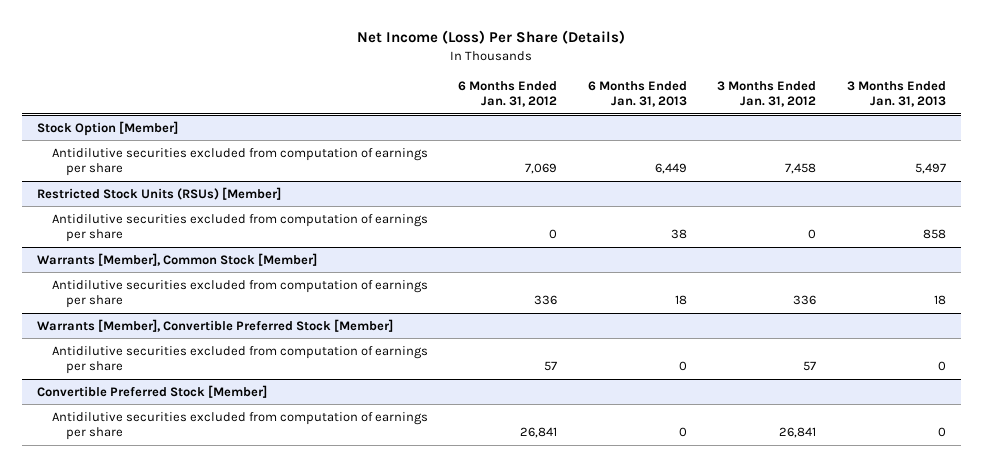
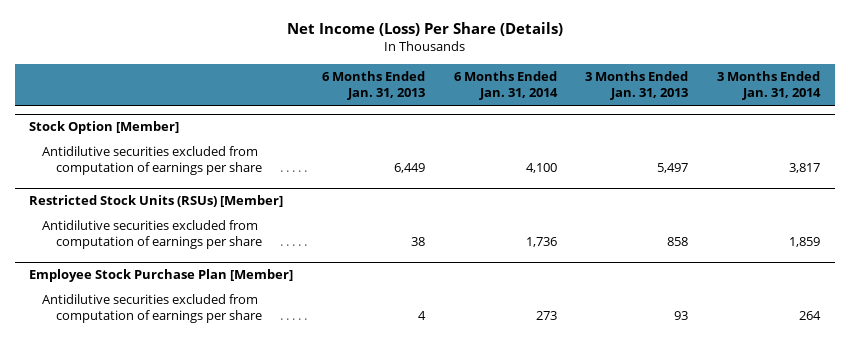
[458,80,558,108] 6 Months Ended Jan. 31, 2012 -> none
[717,80,817,108] 3 Months Ended Jan. 31, 2012 -> none
none -> [453,71,558,101] 6 Months Ended Jan. 31, 2014
none -> [717,71,822,101] 3 Months Ended Jan. 31, 2014
[37,252,318,266] Warrants [Member], Common Stock [Member] -> none
[37,318,394,332] Warrants [Member], Convertible Preferred Stock [Member] -> none
[51,345,428,375] Antidilutive securities excluded from computation of earnings per share -> none
[37,384,268,398] Convertible Preferred Stock [Member] -> none
[51,411,428,441] Antidilutive securities excluded from computation of earnings per share -> none
none -> [28,269,293,283] Employee Stock Purchase Plan [Member]
[674,295,687,306] 18 -> [417,311,426,321] 4
[933,295,946,306] 18 -> [674,311,689,321] 93

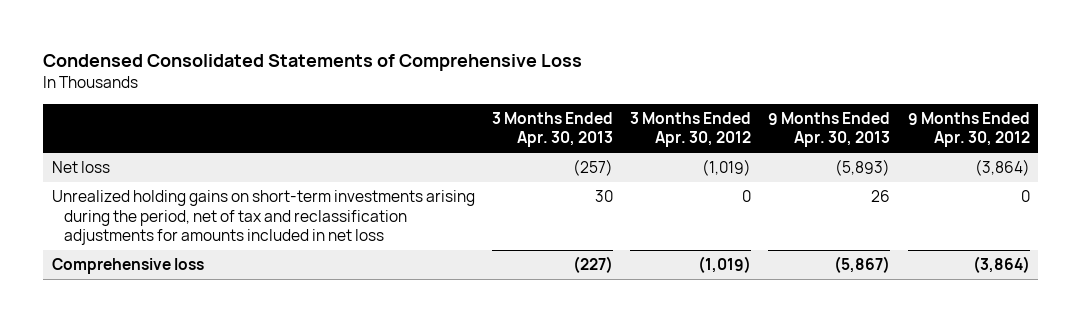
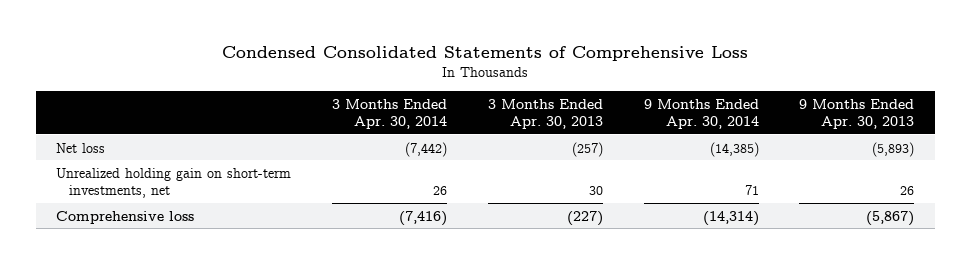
[630,112,752,148] 3 Months Ended Apr. 30, 2012 -> none
[907,112,1030,148] 9 Months Ended Apr. 30, 2012 -> none
none -> [331,98,447,129] 3 Months Ended Apr. 30, 2014
none -> [643,98,759,129] 9 Months Ended Apr. 30, 2014
[51,190,475,245] Unrealized holding gains on short-term investments arising during the period, net of tax and reclassification adjustments for amounts included in net loss -> [56,167,292,198] Unrealized holding gain on short-term investments, net

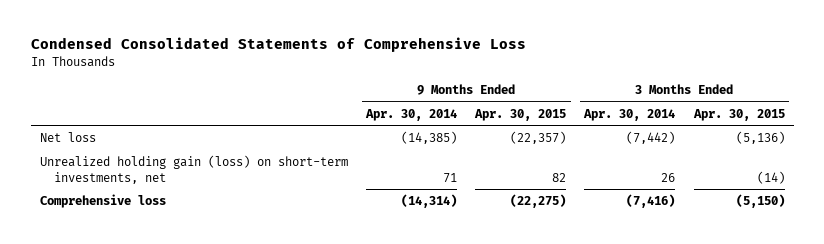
[487,98,603,129] 3 Months Ended Apr. 30, 2013 -> none
[799,98,915,129] 9 Months Ended Apr. 30, 2013 -> none
none -> [474,108,567,121] Apr. 30, 2015
none -> [692,108,785,121] Apr. 30, 2015
[56,167,292,198] Unrealized holding gain on short-term investments, net -> [39,155,348,184] Unrealized holding gain (loss) on short-term investments, net

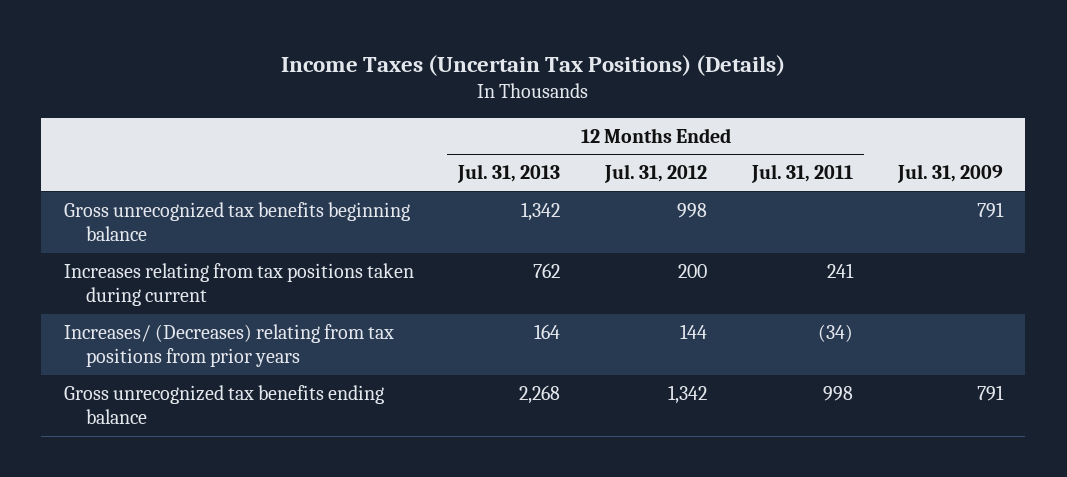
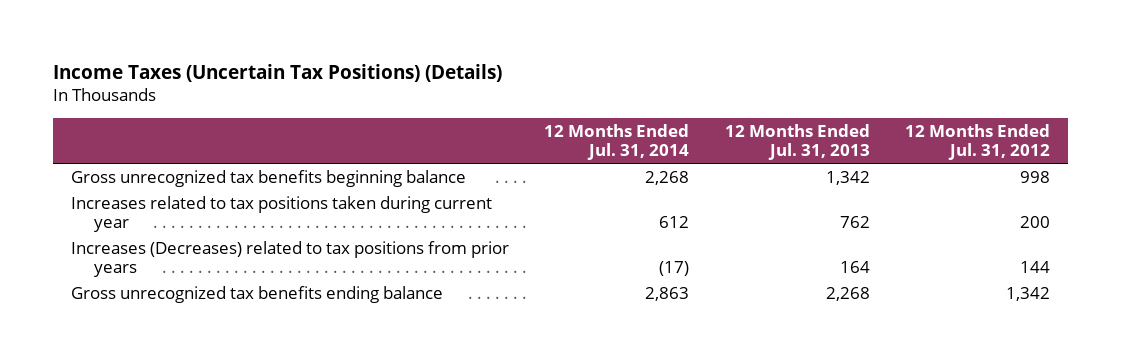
[751,164,854,184] Jul. 31, 2011 -> none
[896,164,1003,184] Jul. 31, 2009 -> none
none -> [544,123,690,160] 12 Months Ended Jul. 31, 2014
[63,262,414,307] Increases relating from tax positions taken during current -> [70,195,492,233] Increases related to tax positions taken during current year
[63,323,394,368] Increases/ (Decreases) relating from tax positions from prior years -> [70,240,509,278] Increases (Decreases) related to tax positions from prior years

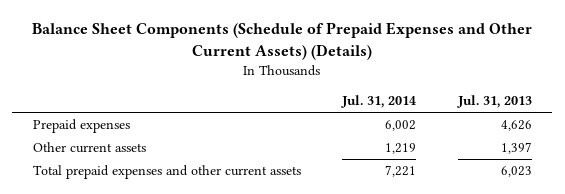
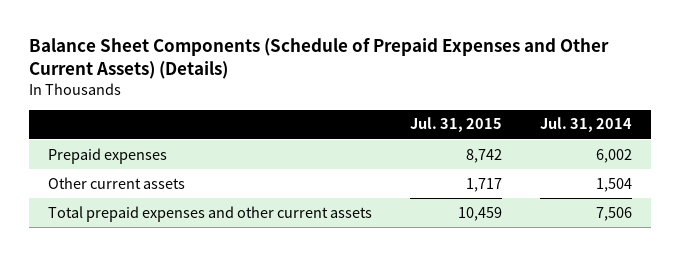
[456,95,532,109] Jul. 31, 2013 -> none
none -> [410,117,503,133] Jul. 31, 2015
[385,143,417,155] 1,219 -> [596,177,633,192] 1,504
[385,165,417,178] 7,221 -> [596,206,633,221] 7,506

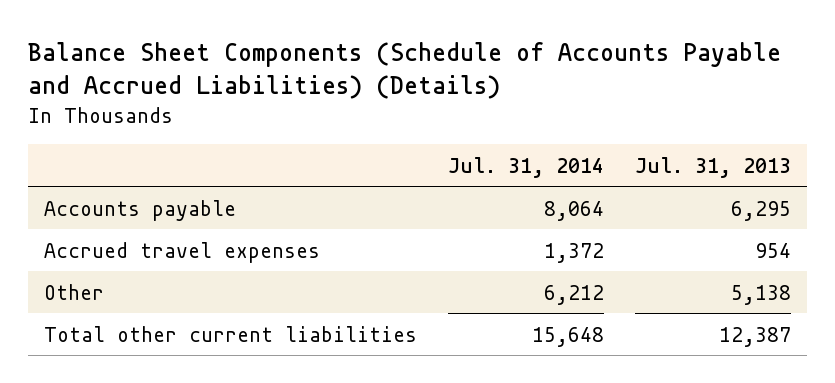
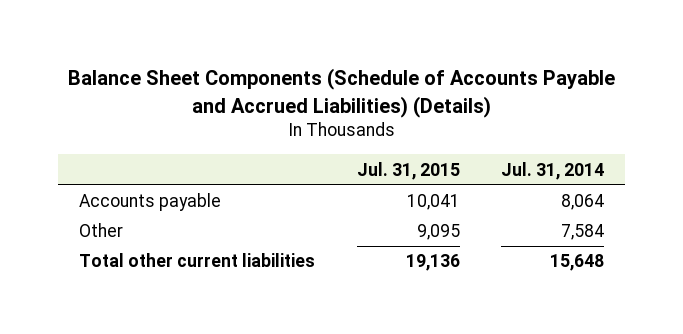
[635,156,792,178] Jul. 31, 2013 -> none
none -> [356,161,460,180] Jul. 31, 2015
[43,241,320,263] Accrued travel expenses -> none
[544,284,605,305] 6,212 -> [561,224,605,241] 7,584

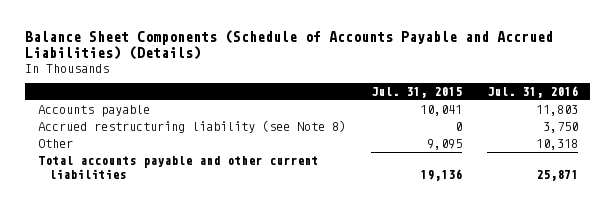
[501,161,605,180] Jul. 31, 2014 -> none
none -> [486,86,578,99] Jul. 31, 2016
none -> [37,120,346,134] Accrued restructuring liability (see Note 8)
[78,253,315,268] Total other current liabilities -> [37,156,318,179] Total accounts payable and other current liabilities

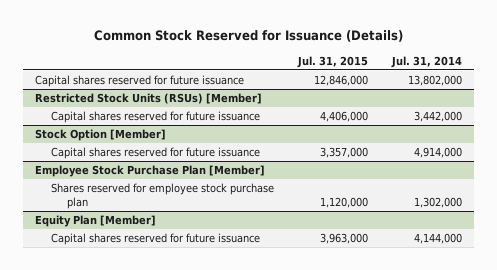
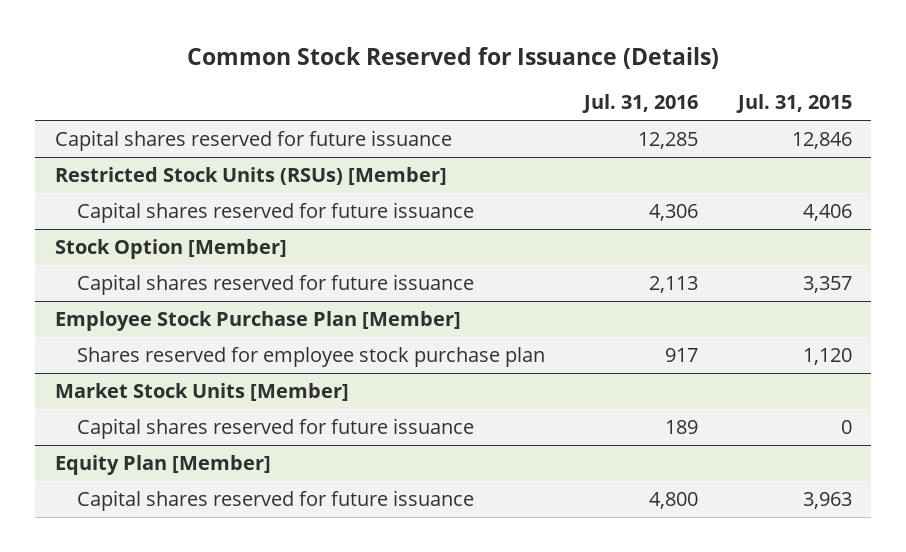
[391,55,463,68] Jul. 31, 2014 -> none
none -> [582,94,699,114] Jul. 31, 2016
[313,75,368,87] 12,846,000 -> [791,131,852,149] 12,846
[319,111,368,123] 4,406,000 -> [802,203,852,221] 4,406
[319,147,368,159] 3,357,000 -> [802,275,852,293] 3,357
[319,196,368,208] 1,120,000 -> [802,347,852,365] 1,120
none -> [54,382,349,401] Market Stock Units [Member]
none -> [77,417,475,439] Capital shares reserved for future issuance
[319,233,368,245] 3,963,000 -> [802,491,852,509] 3,963

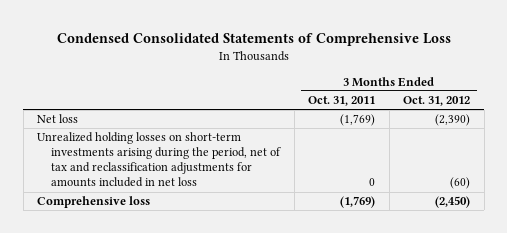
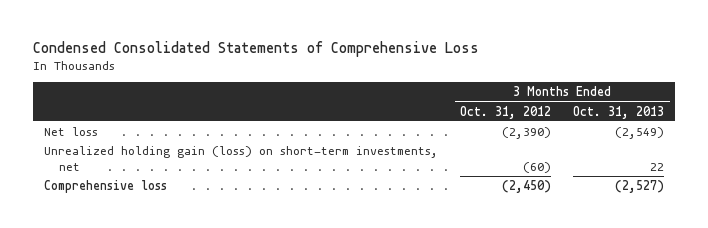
[308,96,376,107] Oct. 31, 2011 -> none
none -> [573,105,665,119] Oct. 31, 2013
[37,132,282,188] Unrealized holding losses on short-term investments arising during the period, net of tax and reclassification adjustments for amounts included in net loss -> [44,145,439,172] Unrealized holding gain (loss) on short-term investments, net

